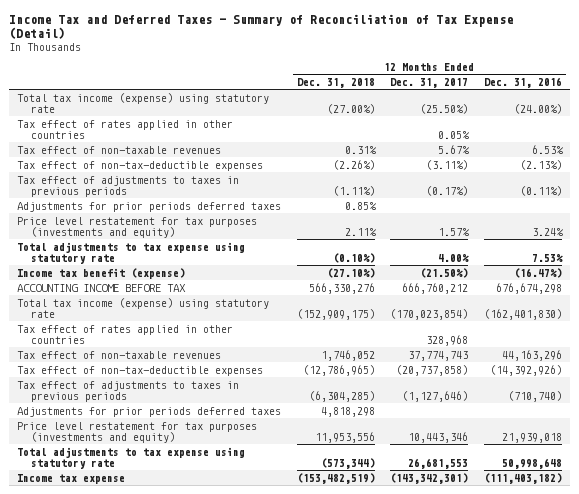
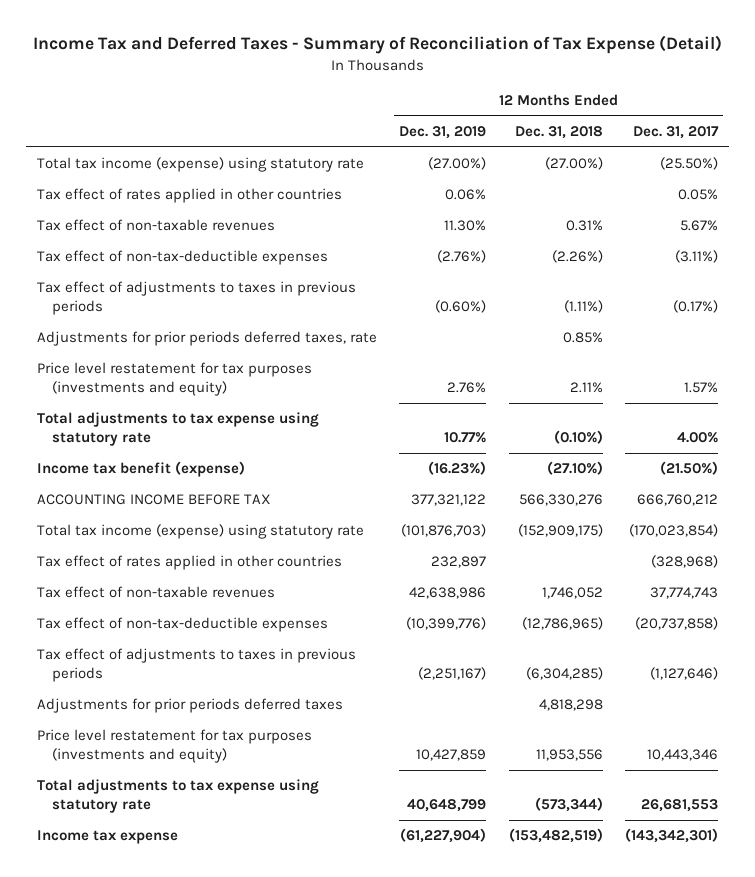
[484,76,563,88] Dec. 31, 2016 -> none
none -> [399,126,487,140] Dec. 31, 2019
[17,201,282,212] Adjustments for prior periods deferred taxes -> [37,331,378,347] Adjustments for prior periods deferred taxes, rate
[426,334,469,346] 328,968 -> [650,555,718,569] (328,968)

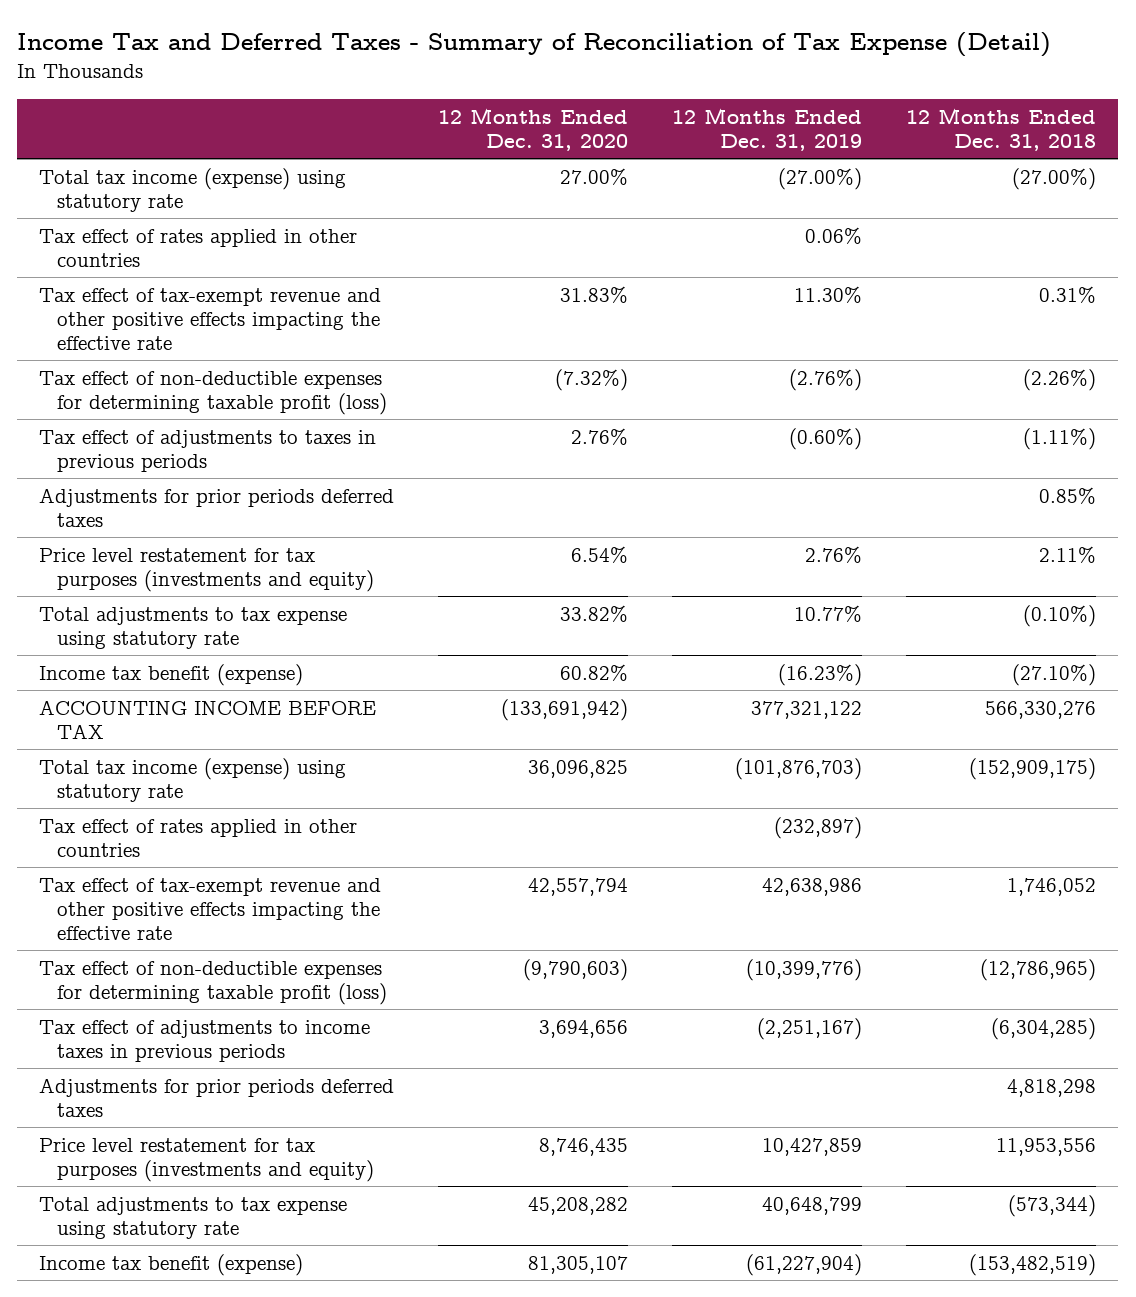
[632,126,719,140] Dec. 31, 2017 -> none
none -> [438,107,629,151] 12 Months Ended Dec. 31, 2020
[37,219,276,232] Tax effect of non-taxable revenues -> [39,287,382,351] Tax effect of tax-exempt revenue and other positive effects impacting the effective rate
[37,250,329,266] Tax effect of non-tax-deductible expenses -> [39,370,387,415] Tax effect of non-deductible expenses for determining taxable profit (loss)
[37,331,378,347] Adjustments for prior periods deferred taxes, rate -> [39,487,395,527] Adjustments for prior periods deferred taxes
[431,556,487,569] 232,897 -> [774,816,863,839] (232,897)
[37,586,276,599] Tax effect of non-taxable revenues -> [39,877,382,941] Tax effect of tax-exempt revenue and other positive effects impacting the effective rate
[37,617,329,633] Tax effect of non-tax-deductible expenses -> [39,960,387,1005] Tax effect of non-deductible expenses for determining taxable profit (loss)
[37,648,357,683] Tax effect of adjustments to taxes in previous periods -> [39,1019,371,1062] Tax effect of adjustments to income taxes in previous periods
[37,830,179,845] Income tax expense -> [39,1253,304,1276] Income tax benefit (expense)

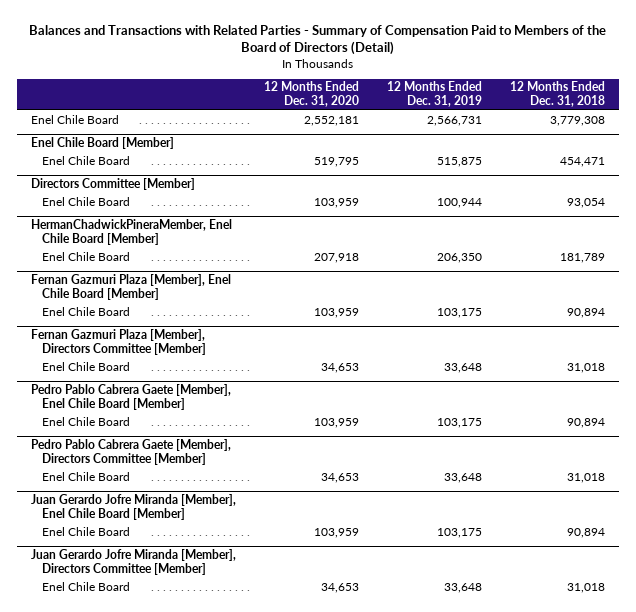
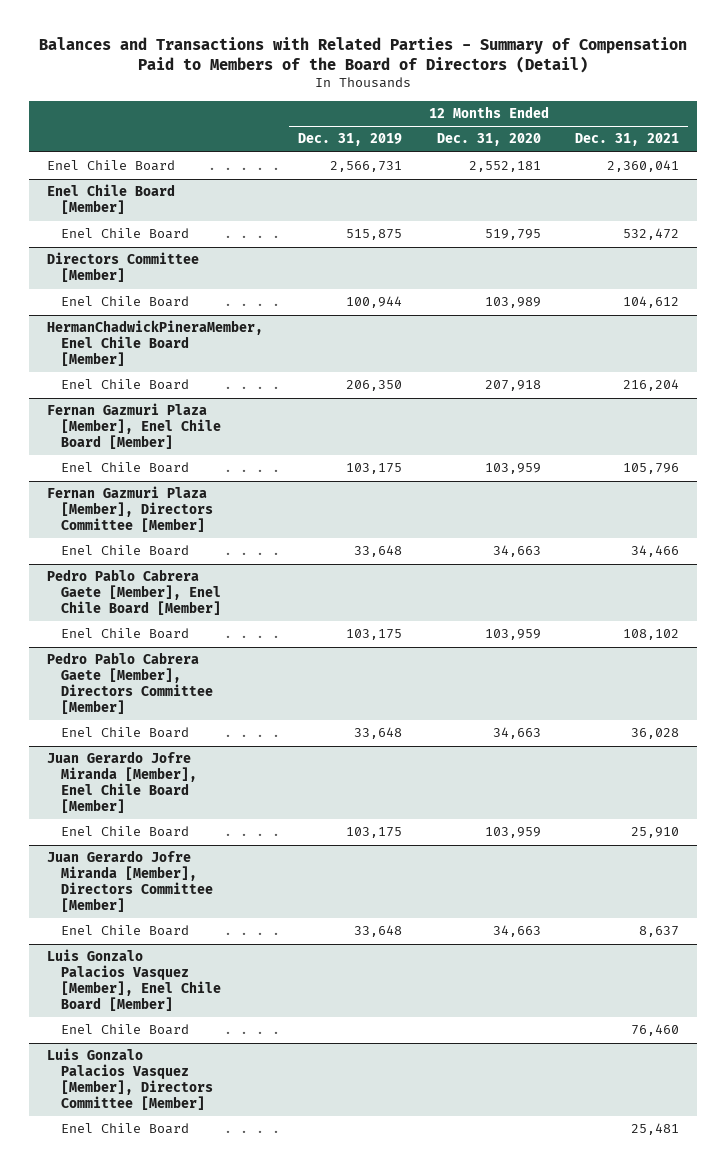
[510,81,606,108] 12 Months Ended Dec. 31, 2018 -> none
none -> [575,133,680,147] Dec. 31, 2021
[314,197,360,208] 103,959 -> [484,297,541,309] 103,989
[321,362,360,373] 34,653 -> [492,545,541,558] 34,663
[321,472,360,483] 34,653 -> [492,727,541,740] 34,663
[321,582,360,593] 34,653 -> [492,925,541,938] 34,663
none -> [46,949,221,1012] Luis Gonzalo Palacios Vasquez [Member], Enel Chile Board [Member]
none -> [60,1024,189,1036] Enel Chile Board
none -> [46,1048,213,1111] Luis Gonzalo Palacios Vasquez [Member], Directors Committee [Member]
none -> [60,1123,189,1135] Enel Chile Board

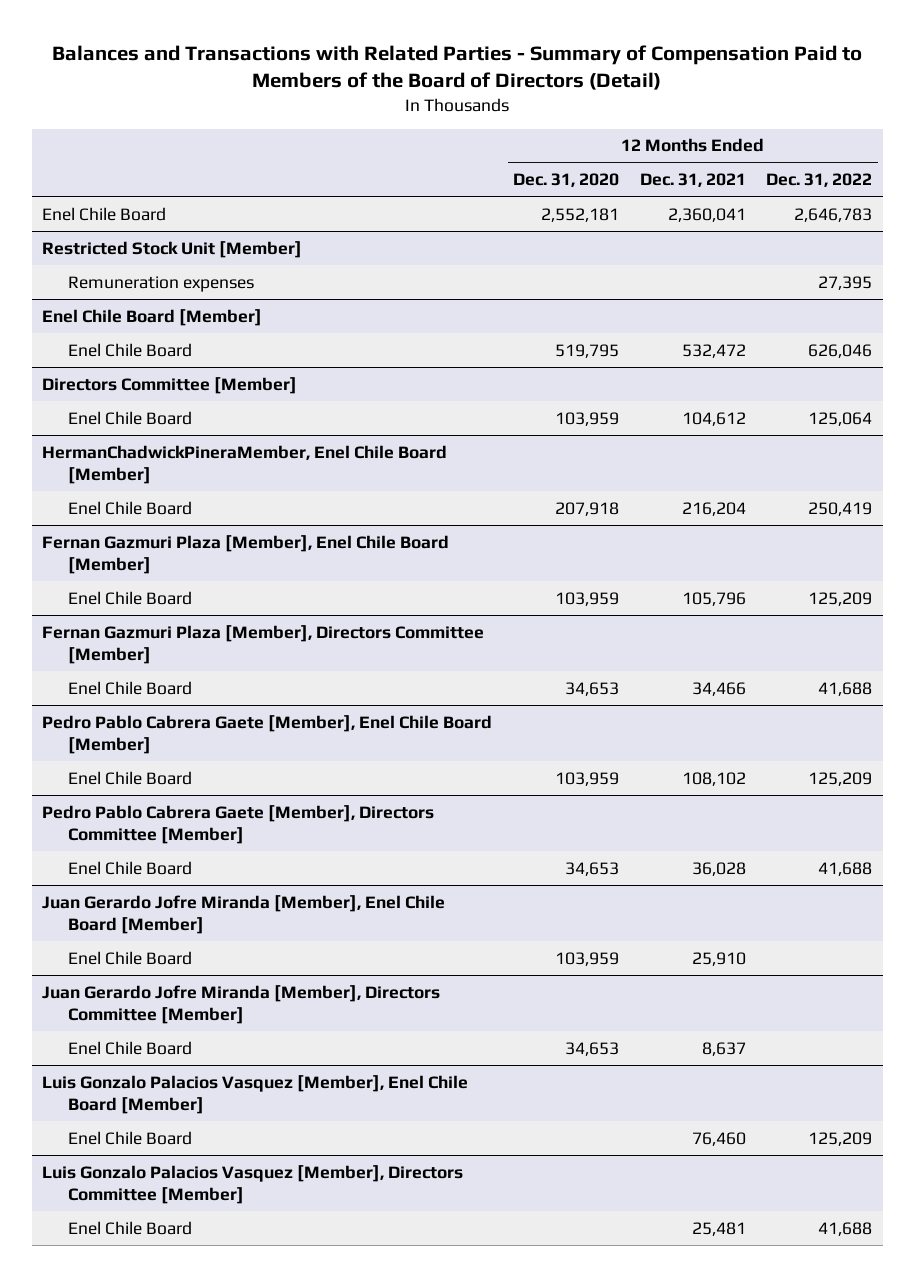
[297,133,402,147] Dec. 31, 2019 -> none
none -> [766,173,873,188] Dec. 31, 2022
none -> [42,240,303,258] Restricted Stock Unit [Member]
none -> [67,275,254,292] Remuneration expenses
[484,297,541,309] 103,989 -> [555,411,620,426] 103,959
[492,545,541,558] 34,663 -> [565,681,620,696] 34,653
[492,727,541,740] 34,663 -> [565,861,620,876] 34,653
[492,925,541,938] 34,663 -> [565,1041,620,1056] 34,653

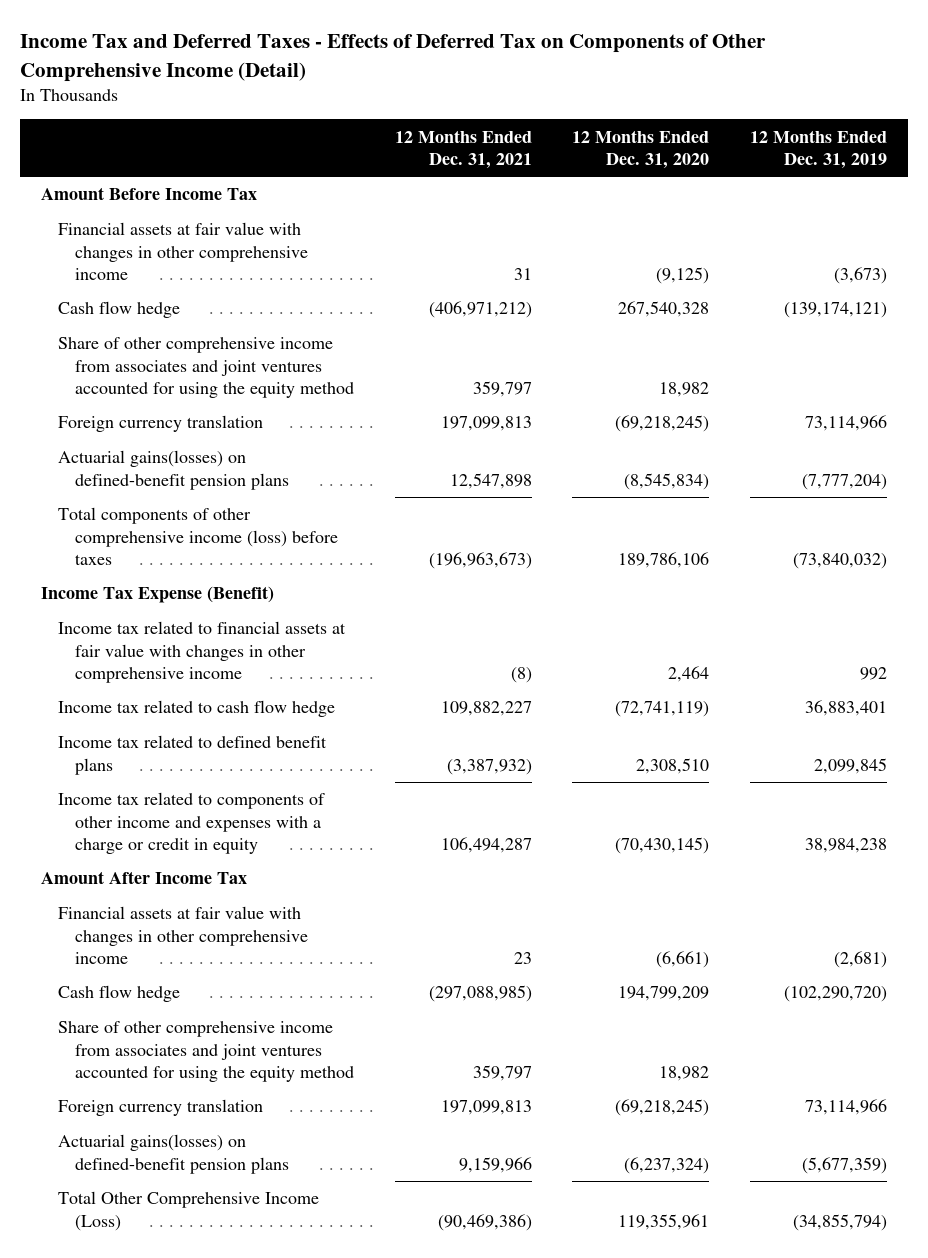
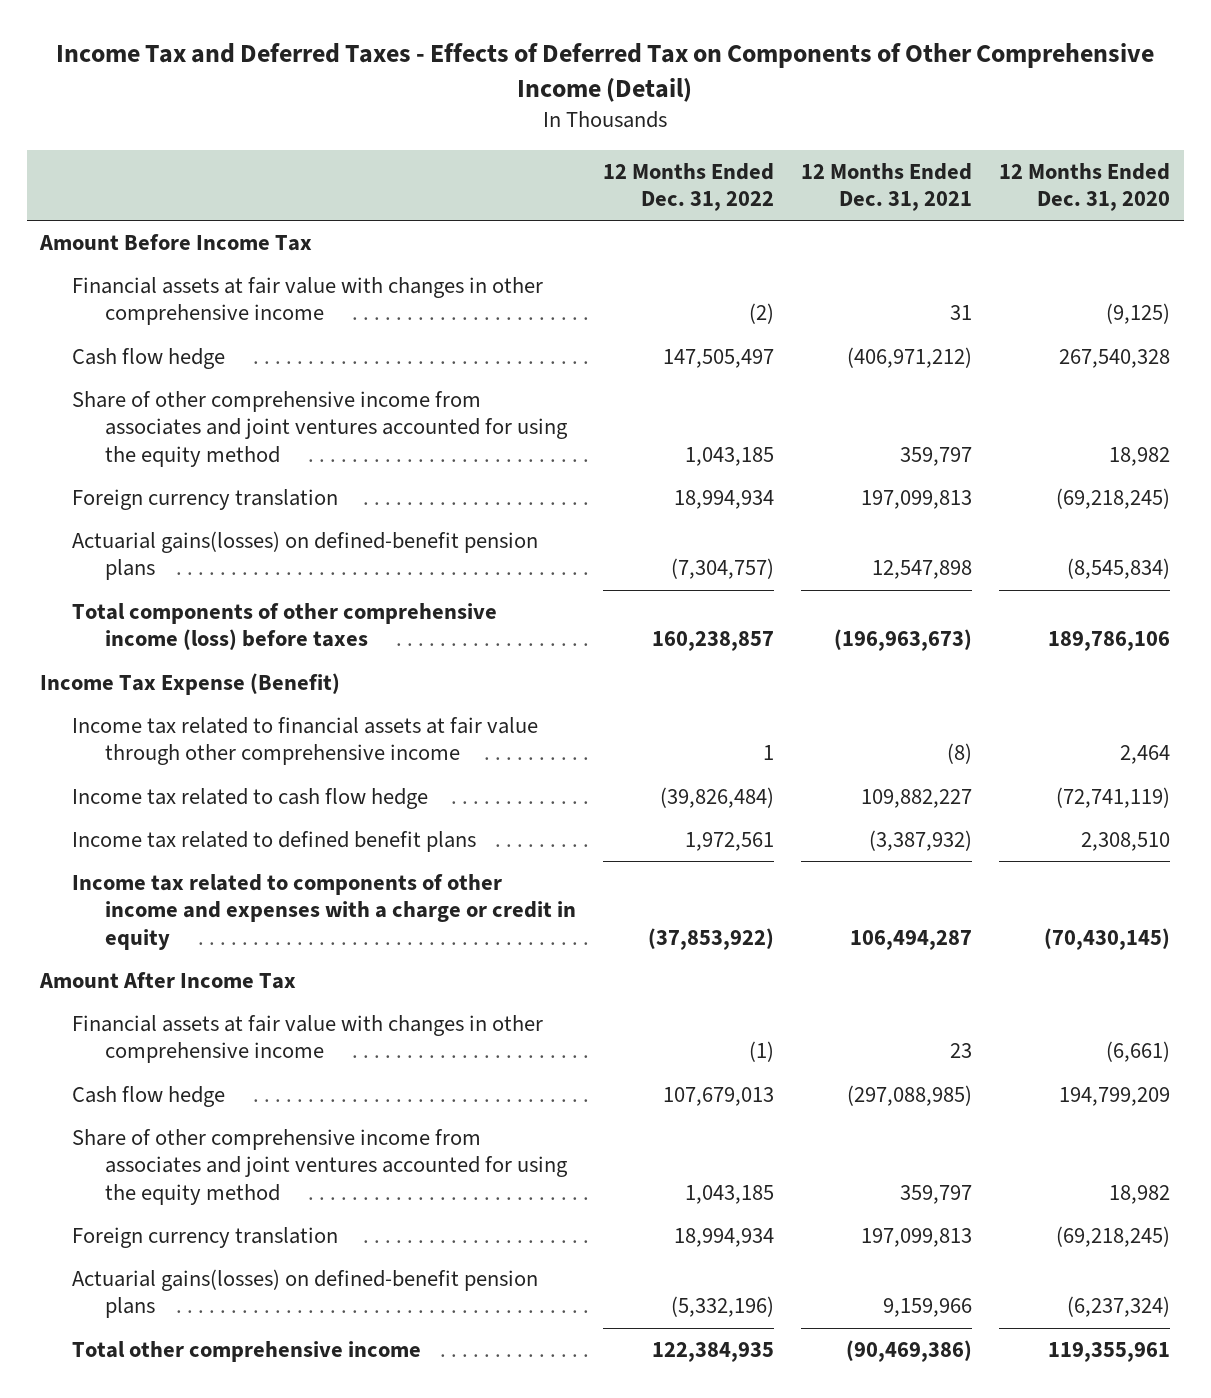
[750,129,888,170] 12 Months Ended Dec. 31, 2019 -> none
none -> [602,162,774,212] 12 Months Ended Dec. 31, 2022
[57,621,346,683] Income tax related to financial assets at fair value with changes in other comprehensive income -> [72,716,539,766] Income tax related to financial assets at fair value through other comprehensive income
[57,1191,319,1231] Total Other Comprehensive Income (Loss) -> [72,1340,422,1362] Total other comprehensive income

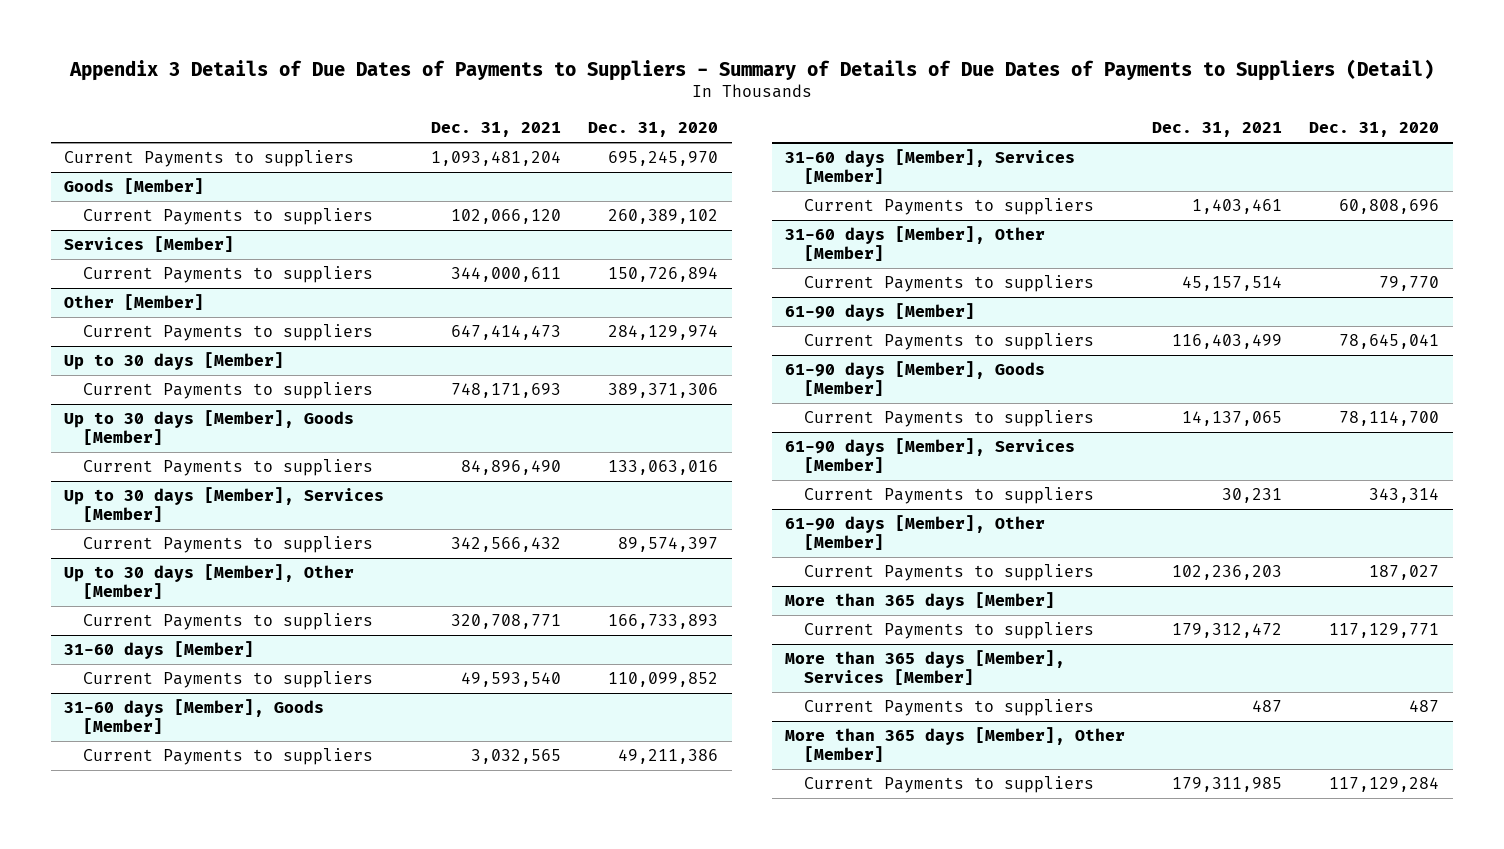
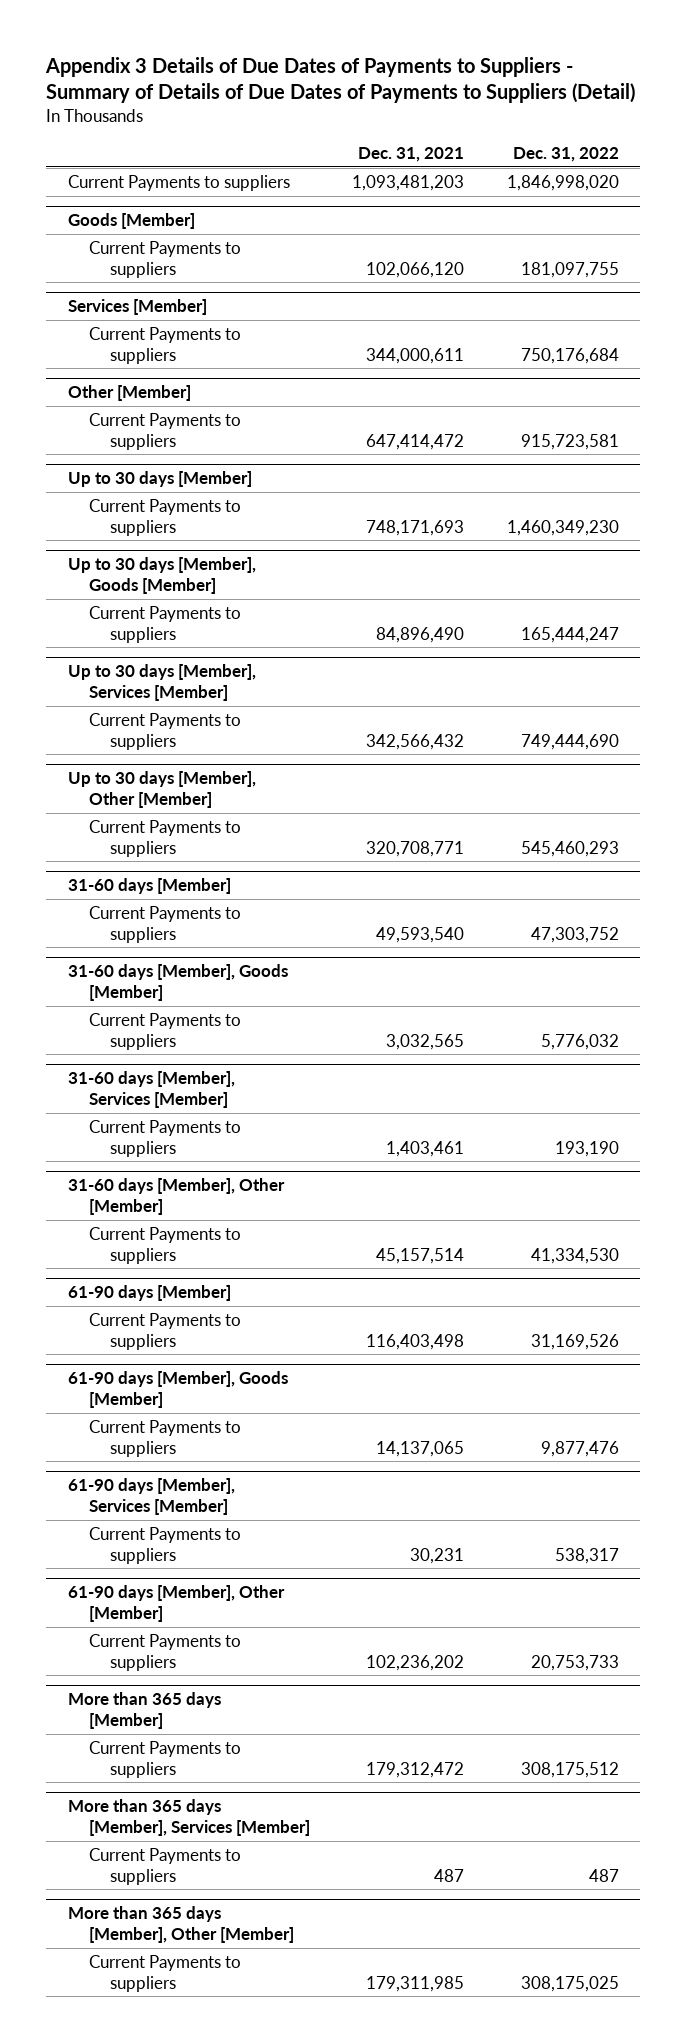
[588,122,719,138] Dec. 31, 2020 -> none
none -> [512,147,619,163] Dec. 31, 2022
[431,151,562,167] 1,093,481,204 -> [352,174,465,191] 1,093,481,203
[451,325,562,341] 647,414,473 -> [366,433,465,450] 647,414,472
[1172,334,1283,350] 116,403,499 -> [366,1333,465,1350] 116,403,498
[1172,565,1283,581] 102,236,203 -> [366,1654,465,1671] 102,236,202

